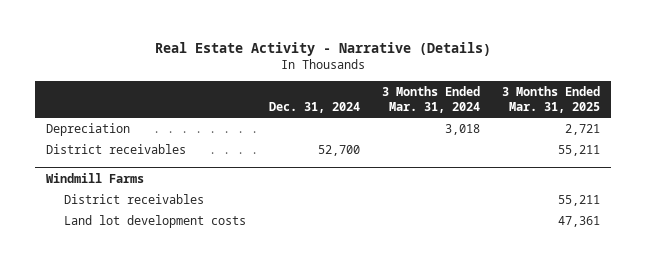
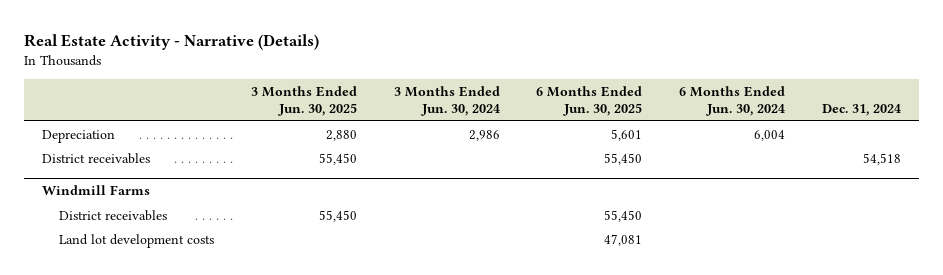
[381,85,480,114] 3 Months Ended Mar. 31, 2024 -> none
[502,85,601,114] 3 Months Ended Mar. 31, 2025 -> none
none -> [250,86,357,117] 3 Months Ended Jun. 30, 2025
none -> [393,86,500,117] 3 Months Ended Jun. 30, 2024
none -> [536,86,643,117] 6 Months Ended Jun. 30, 2025
none -> [679,86,786,117] 6 Months Ended Jun. 30, 2024
[317,144,360,156] 52,700 -> [862,152,901,165] 54,518

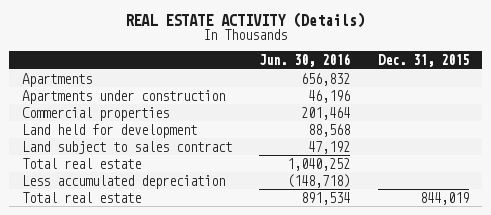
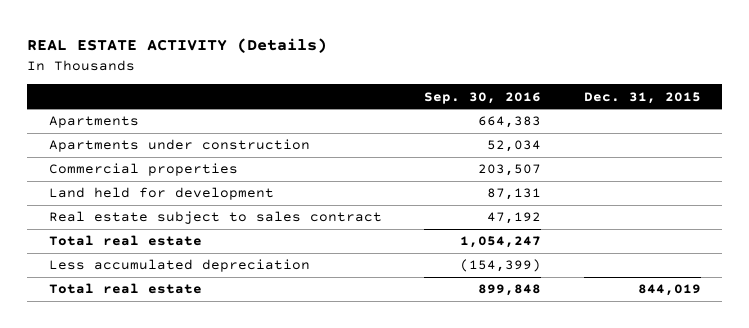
[259,52,351,67] Jun. 30, 2016 -> none
none -> [424,91,542,104] Sep. 30, 2016
[22,140,233,154] Land subject to sales contract -> [48,211,382,225] Real estate subject to sales contract

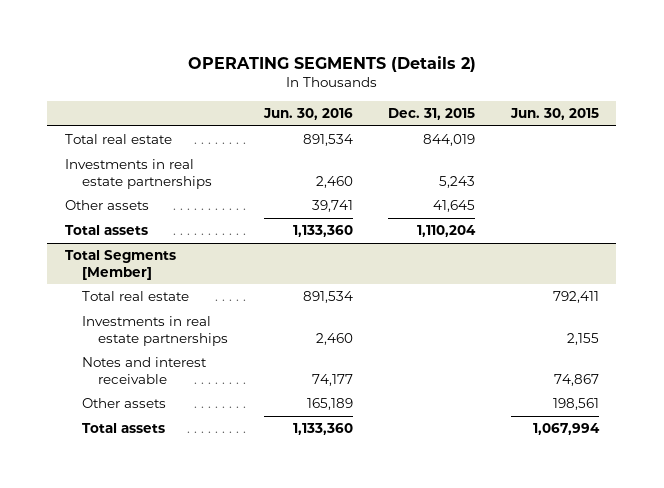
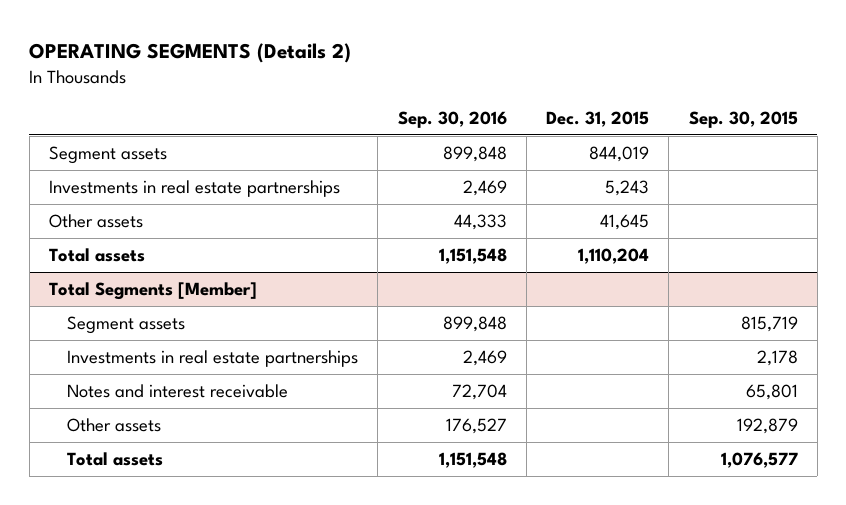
[262,108,353,121] Jun. 30, 2016 -> none
[509,108,599,121] Jun. 30, 2015 -> none
none -> [397,110,507,128] Sep. 30, 2016
none -> [688,110,798,128] Sep. 30, 2015
[65,134,173,145] Total real estate -> [48,145,167,164] Segment assets
[81,291,189,302] Total real estate -> [67,315,186,334] Segment assets

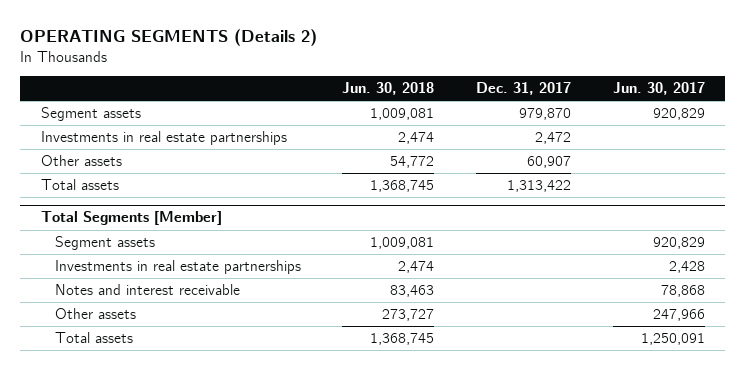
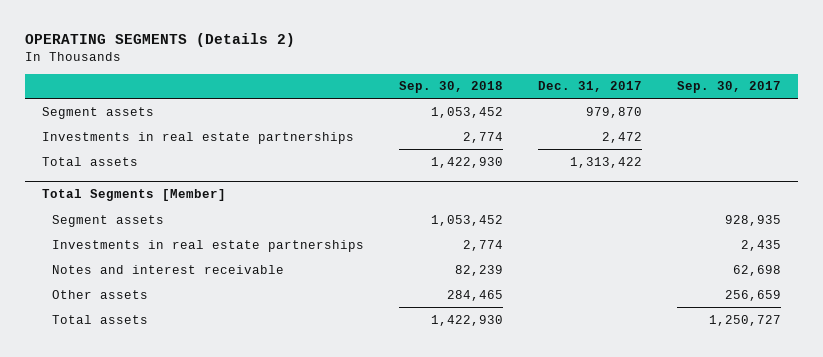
[342,81,435,95] Jun. 30, 2018 -> none
[612,81,705,95] Jun. 30, 2017 -> none
none -> [398,81,503,94] Sep. 30, 2018
none -> [676,81,781,94] Sep. 30, 2017
[41,155,123,167] Other assets -> none

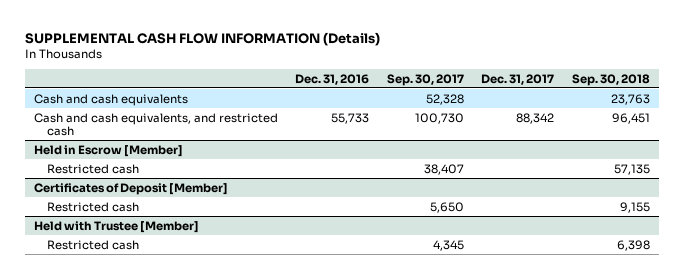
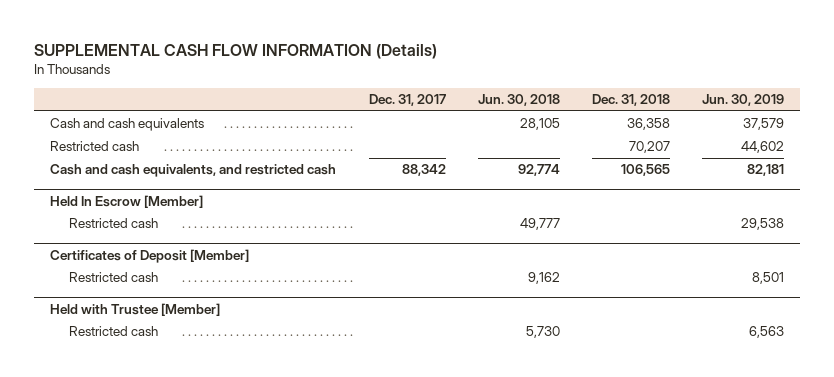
[295,73,370,85] Dec. 31, 2016 -> none
[386,73,464,86] Sep. 30, 2017 -> none
[571,73,650,86] Sep. 30, 2018 -> none
none -> [477,94,560,107] Jun. 30, 2018
none -> [591,94,670,107] Dec. 31, 2018
none -> [701,94,784,107] Jun. 30, 2019
none -> [50,141,140,152] Restricted cash
[33,144,183,157] Held in Escrow [Member] -> [50,194,204,208] Held In Escrow [Member]

